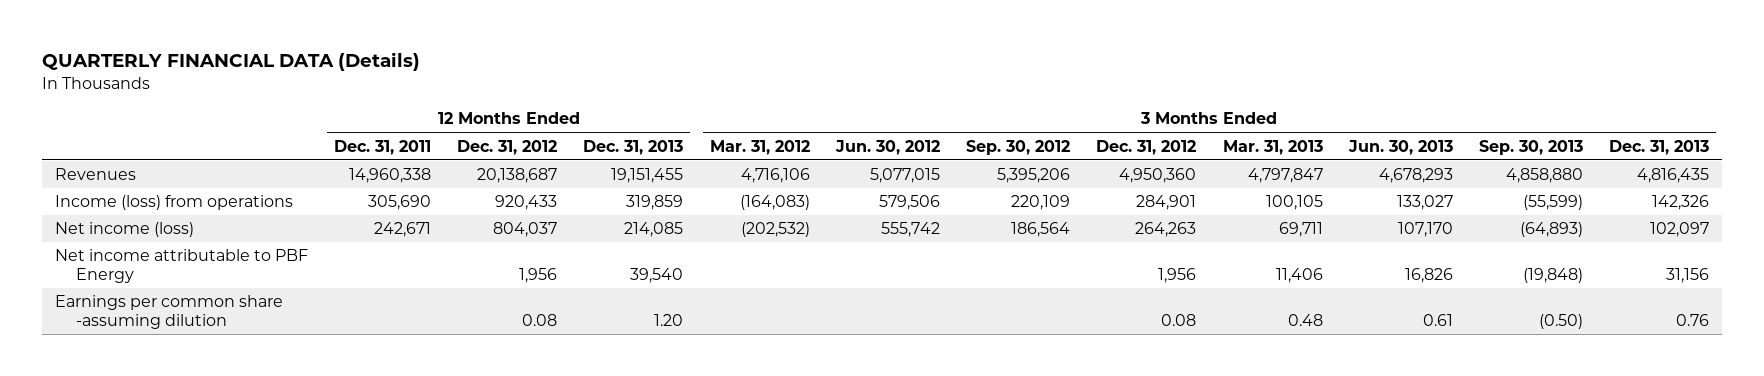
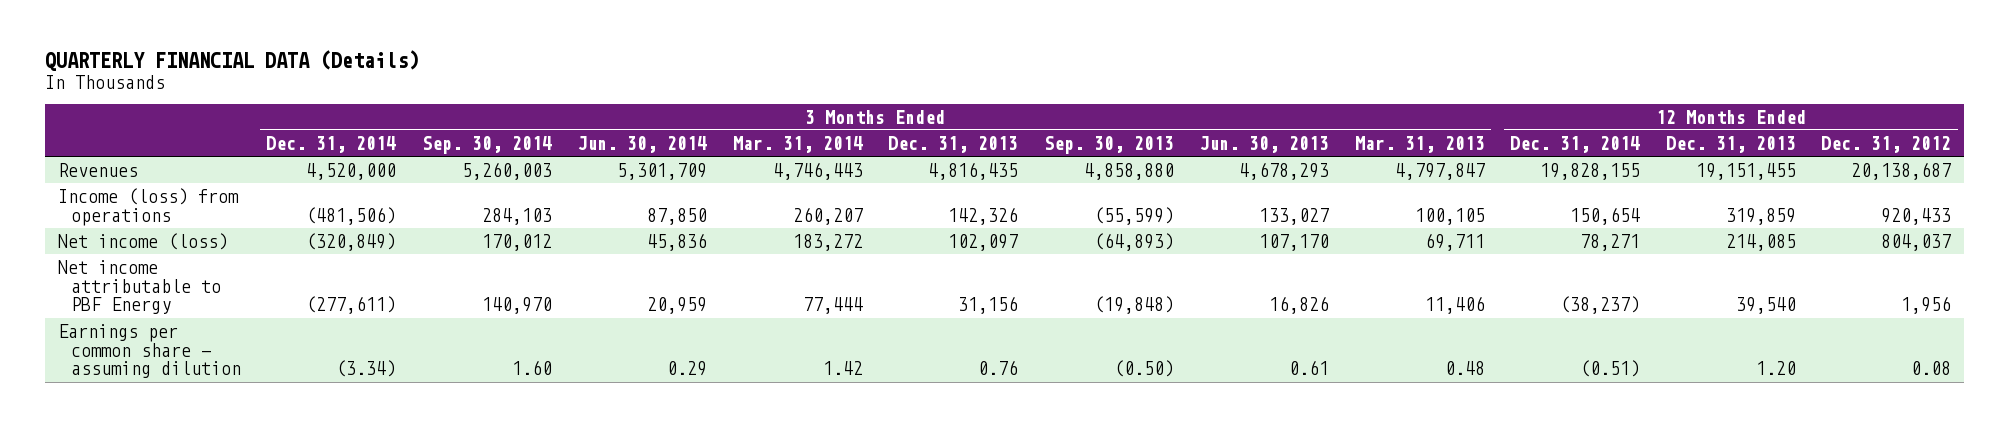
[334,139,432,155] Dec. 31, 2011 -> none
[709,139,810,155] Mar. 31, 2012 -> none
[834,139,940,155] Jun. 30, 2012 -> none
[966,139,1071,155] Sep. 30, 2012 -> none
[1096,139,1197,155] Dec. 31, 2012 -> none
none -> [266,135,397,153] Dec. 31, 2014
none -> [421,135,552,154] Sep. 30, 2014
none -> [577,135,708,153] Jun. 30, 2014
none -> [732,135,863,153] Mar. 31, 2014
none -> [1510,135,1641,153] Dec. 31, 2014
[54,295,283,330] Earnings per common share -assuming dilution -> [57,324,241,379] Earnings per common share - assuming dilution

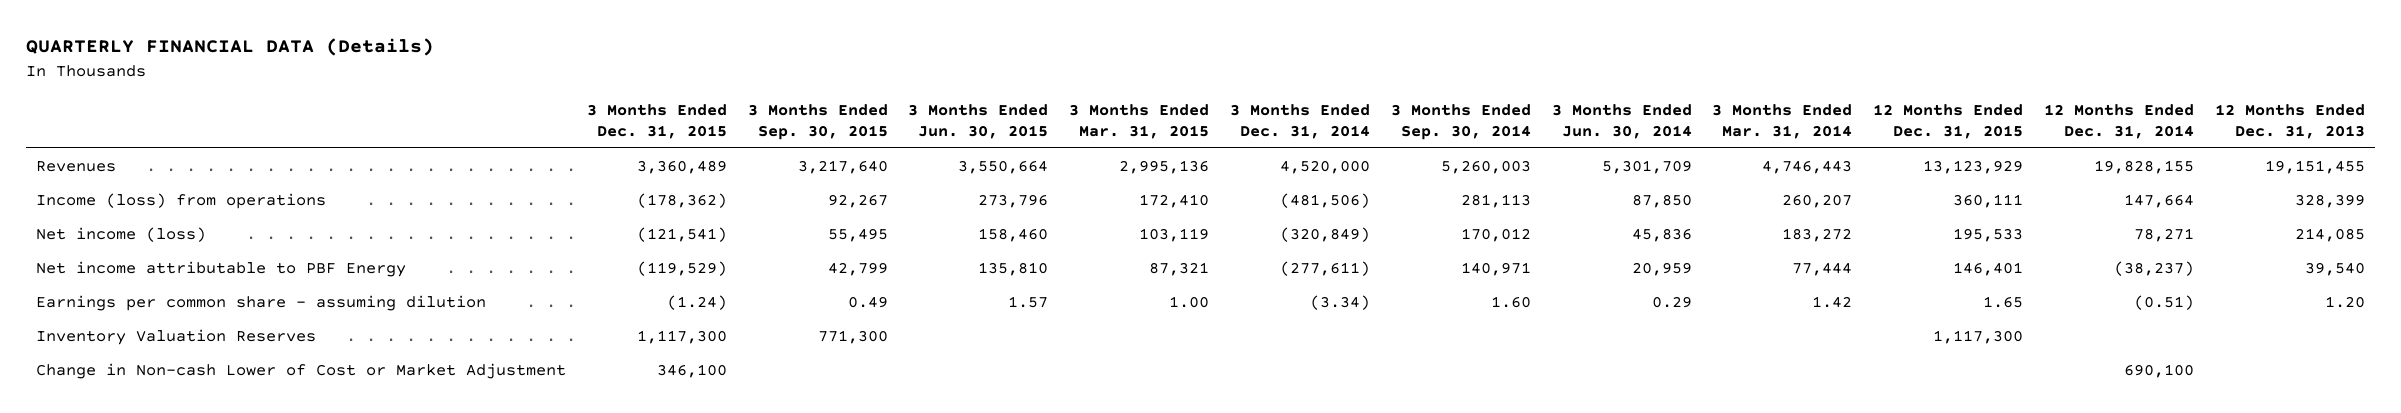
[888,135,1019,153] Dec. 31, 2013 -> none
[1043,135,1174,154] Sep. 30, 2013 -> none
[1199,135,1330,153] Jun. 30, 2013 -> none
[1354,135,1485,153] Mar. 31, 2013 -> none
[1821,135,1952,153] Dec. 31, 2012 -> none
none -> [586,103,727,139] 3 Months Ended Dec. 31, 2015
none -> [747,103,888,140] 3 Months Ended Sep. 30, 2015
none -> [908,103,1049,139] 3 Months Ended Jun. 30, 2015
none -> [1069,103,1210,139] 3 Months Ended Mar. 31, 2015
none -> [1873,103,2024,139] 12 Months Ended Dec. 31, 2015
[481,207,552,225] 284,103 -> [1460,194,1531,209] 281,113
[1570,206,1641,225] 150,654 -> [2123,194,2194,209] 147,664
[1725,207,1796,225] 319,859 -> [2294,194,2365,209] 328,399
[481,297,552,315] 140,970 -> [1460,262,1531,277] 140,971
none -> [36,329,317,346] Inventory Valuation Reserves
none -> [36,363,567,380] Change in Non-cash Lower of Cost or Market Adjustment

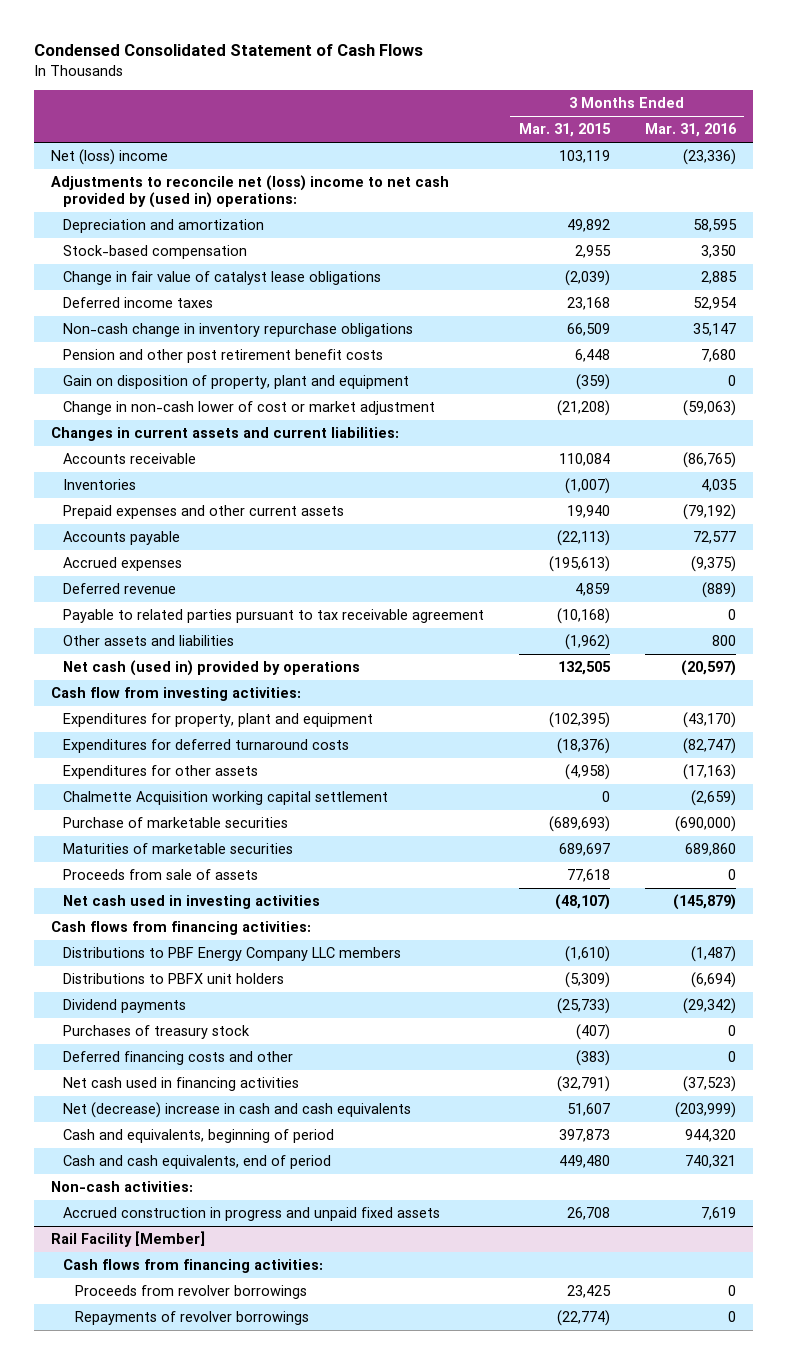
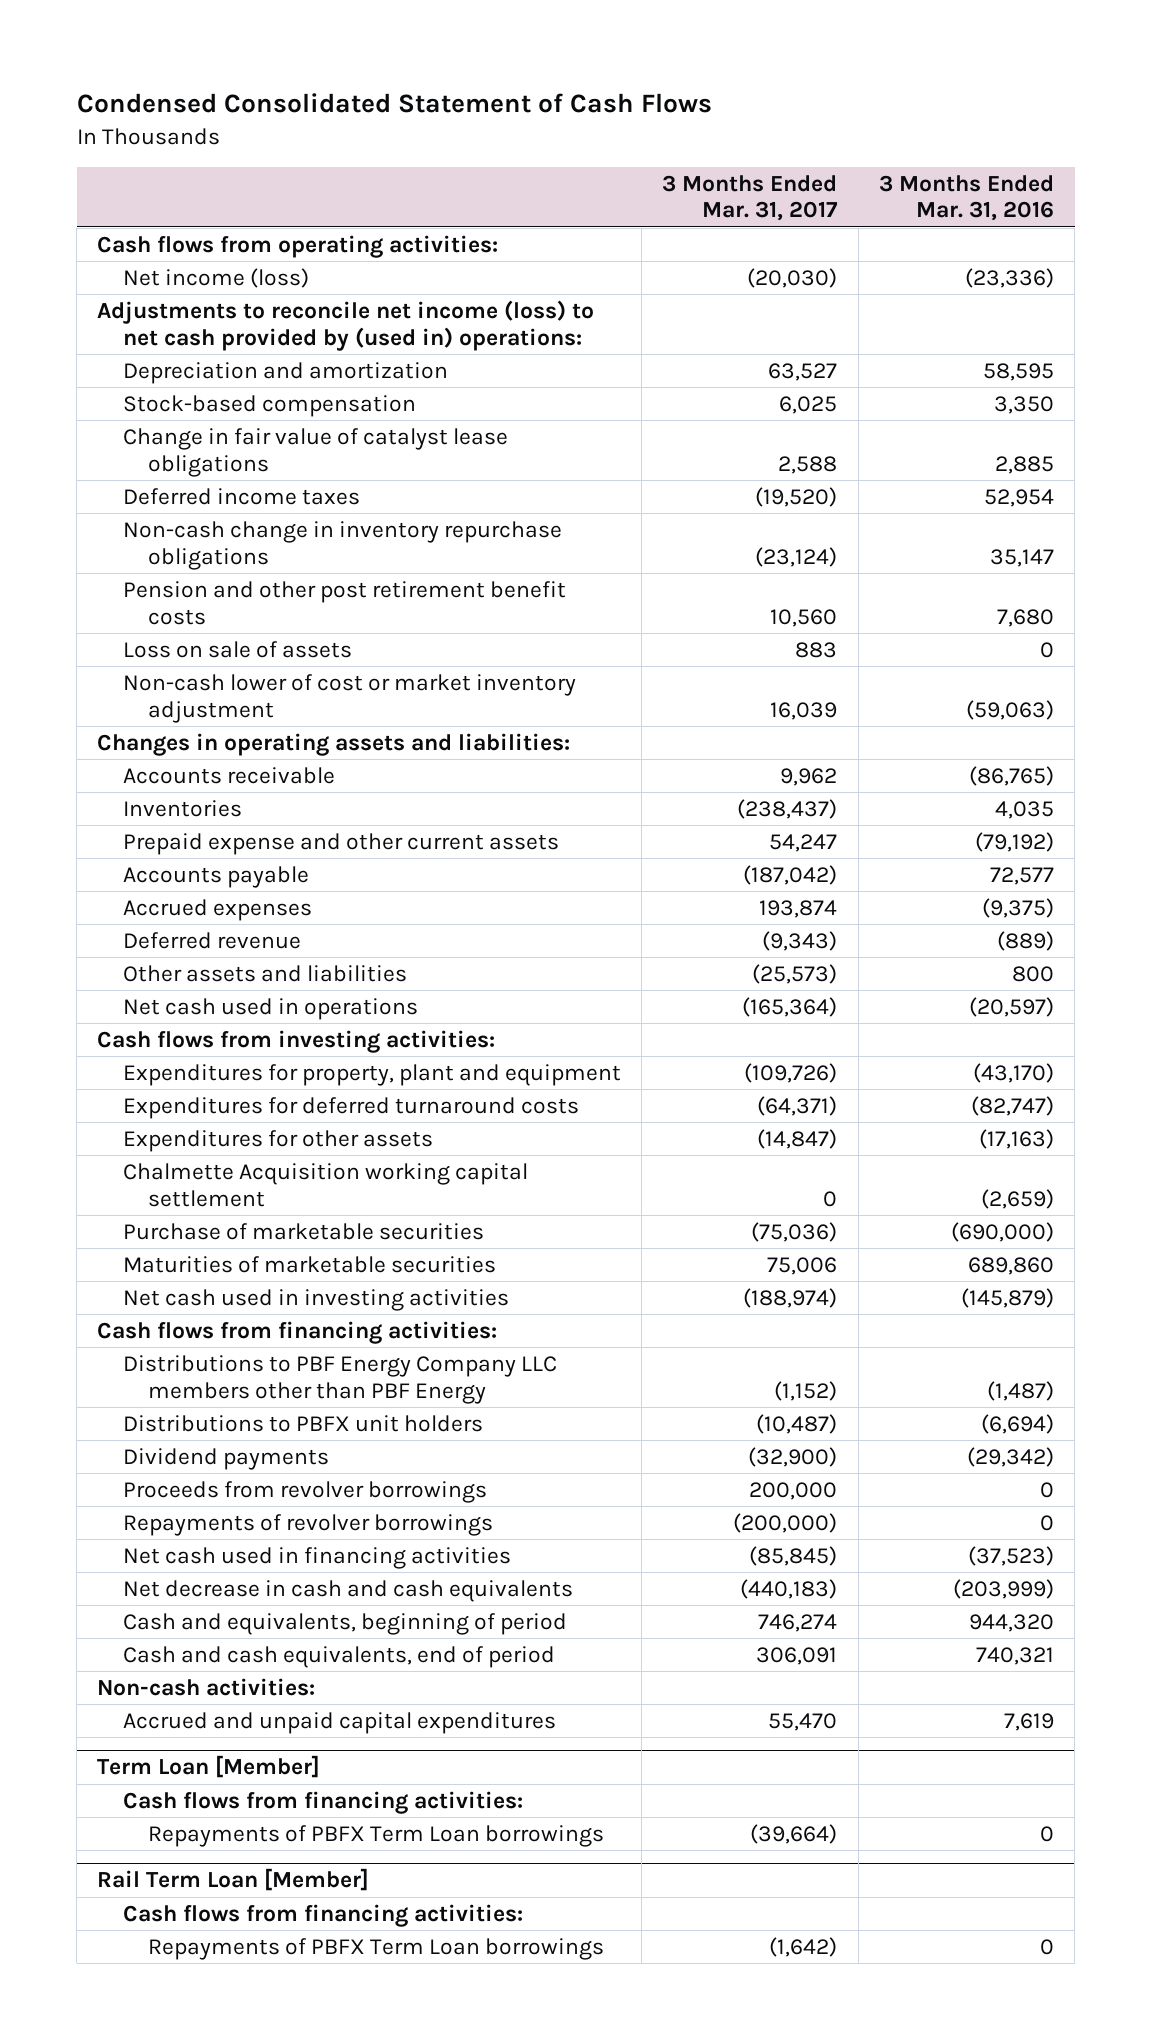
[518,123,611,138] Mar. 31, 2015 -> none
none -> [662,174,839,222] 3 Months Ended Mar. 31, 2017
none -> [97,234,499,258] Cash flows from operating activities:
[51,149,169,166] Net (loss) income -> [122,267,309,288] Net income (loss)
[51,175,450,209] Adjustments to reconcile net (loss) income to net cash provided by (used in) operations: -> [97,299,595,351] Adjustments to reconcile net income (loss) to net cash provided by (used in) operations:
[63,375,410,390] Gain on disposition of property, plant and equipment -> [122,640,352,658] Loss on sale of assets
[63,401,436,416] Change in non-cash lower of cost or market adjustment -> [122,673,576,723] Non-cash lower of cost or market inventory adjustment
[51,427,400,442] Changes in current assets and current liabilities: -> [97,732,571,756] Changes in operating assets and liabilities:
[63,505,345,520] Prepaid expenses and other current assets -> [122,832,559,855] Prepaid expense and other current assets
[63,609,485,624] Payable to related parties pursuant to tax receivable agreement -> none
[63,660,361,677] Net cash (used in) provided by operations -> [122,997,418,1020] Net cash used in operations
[51,687,302,702] Cash flow from investing activities: -> [97,1029,496,1053] Cash flows from investing activities:
[63,869,259,881] Proceeds from sale of assets -> none
[63,947,402,962] Distributions to PBF Energy Company LLC members -> [122,1354,557,1404] Distributions to PBF Energy Company LLC members other than PBF Energy
[63,1025,251,1040] Purchases of treasury stock -> none
[63,1051,294,1066] Deferred financing costs and other -> none
none -> [122,1480,487,1503] Proceeds from revolver borrowings
none -> [122,1513,493,1536] Repayments of revolver borrowings
[63,1102,412,1119] Net (decrease) increase in cash and cash equivalents -> [122,1579,573,1602] Net decrease in cash and cash equivalents
[51,1231,206,1248] Rail Facility [Member] -> none
[63,1207,441,1222] Accrued construction in progress and unpaid fixed assets -> [122,1711,556,1734] Accrued and unpaid capital expenditures
none -> [97,1755,321,1779] Term Loan [Member]
[75,1285,308,1300] Proceeds from revolver borrowings -> none
[75,1311,310,1326] Repayments of revolver borrowings -> none
none -> [148,1824,605,1847] Repayments of PBFX Term Loan borrowings
none -> [97,1868,370,1892] Rail Term Loan [Member]
none -> [122,1903,523,1927] Cash flows from financing activities:
none -> [148,1937,605,1960] Repayments of PBFX Term Loan borrowings

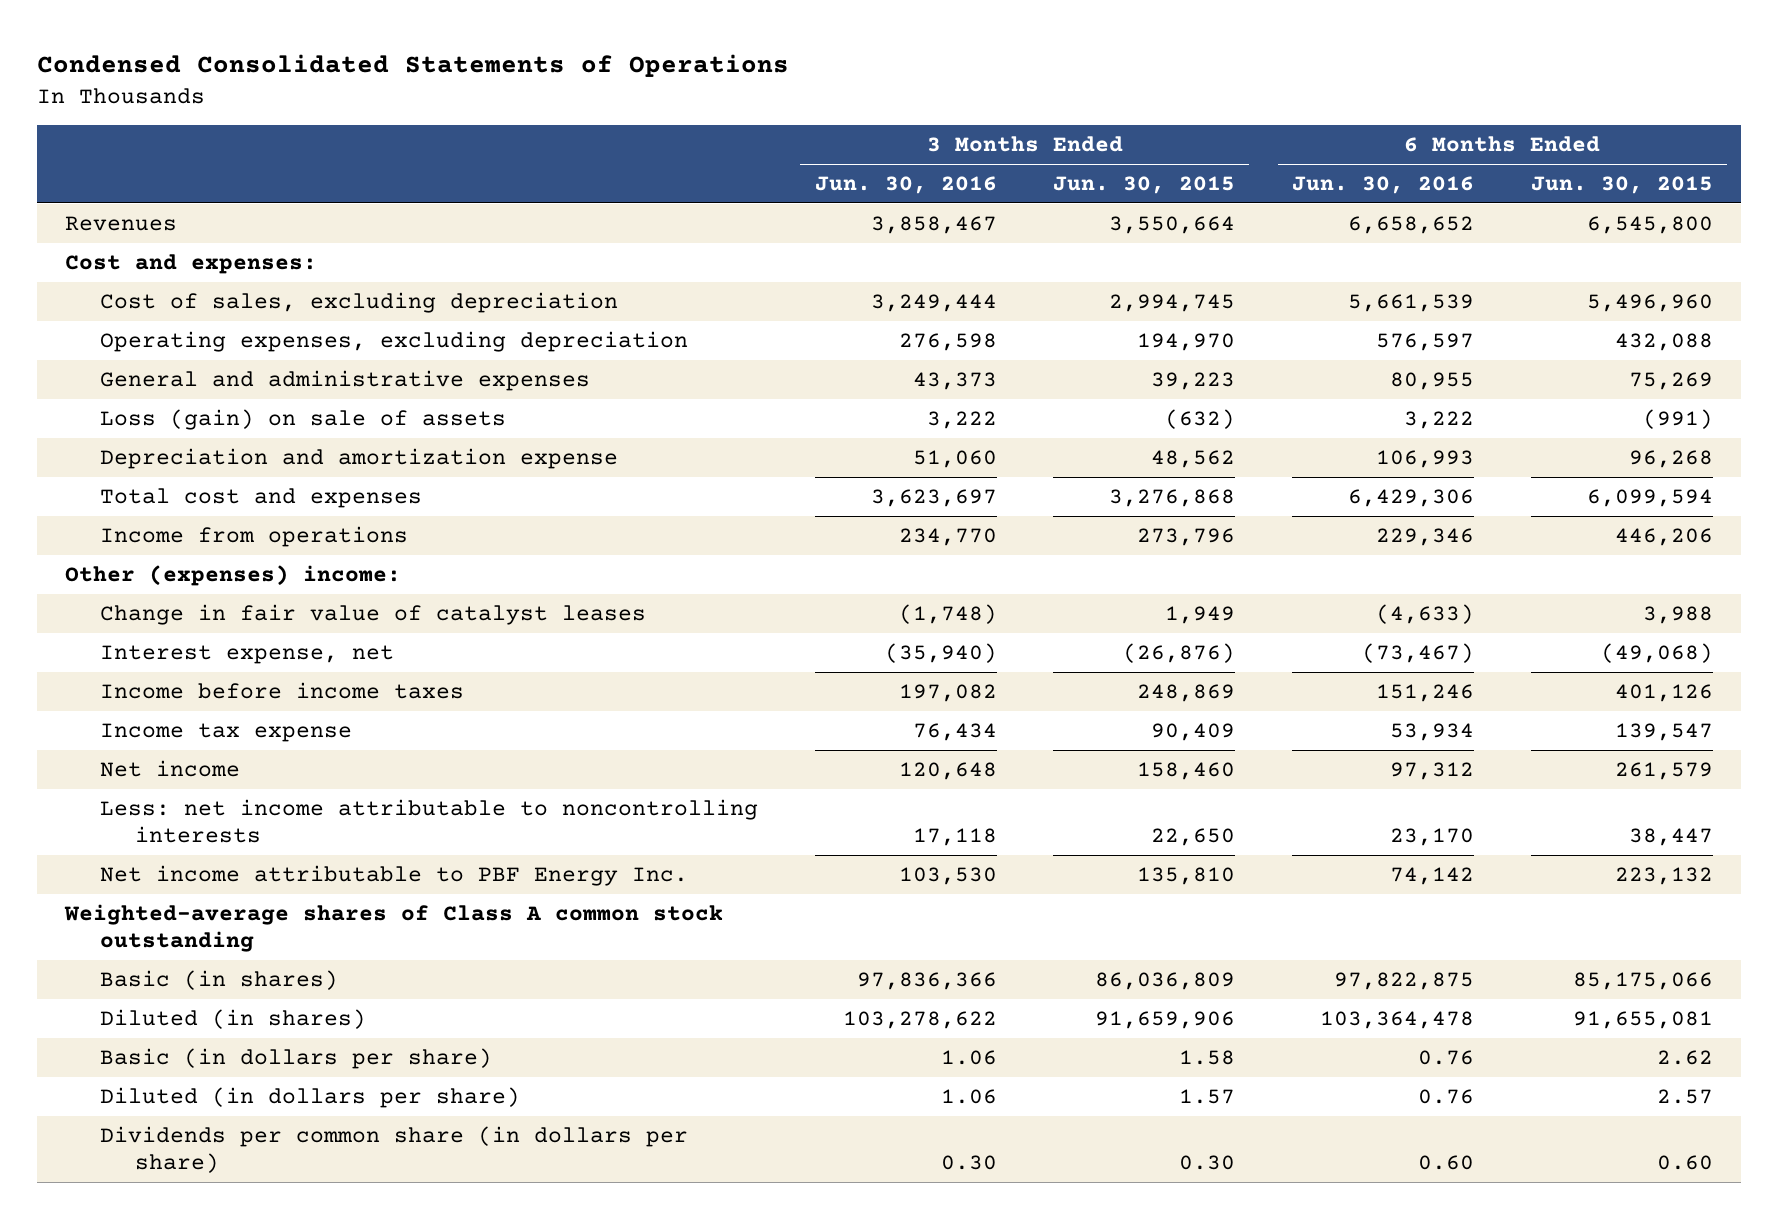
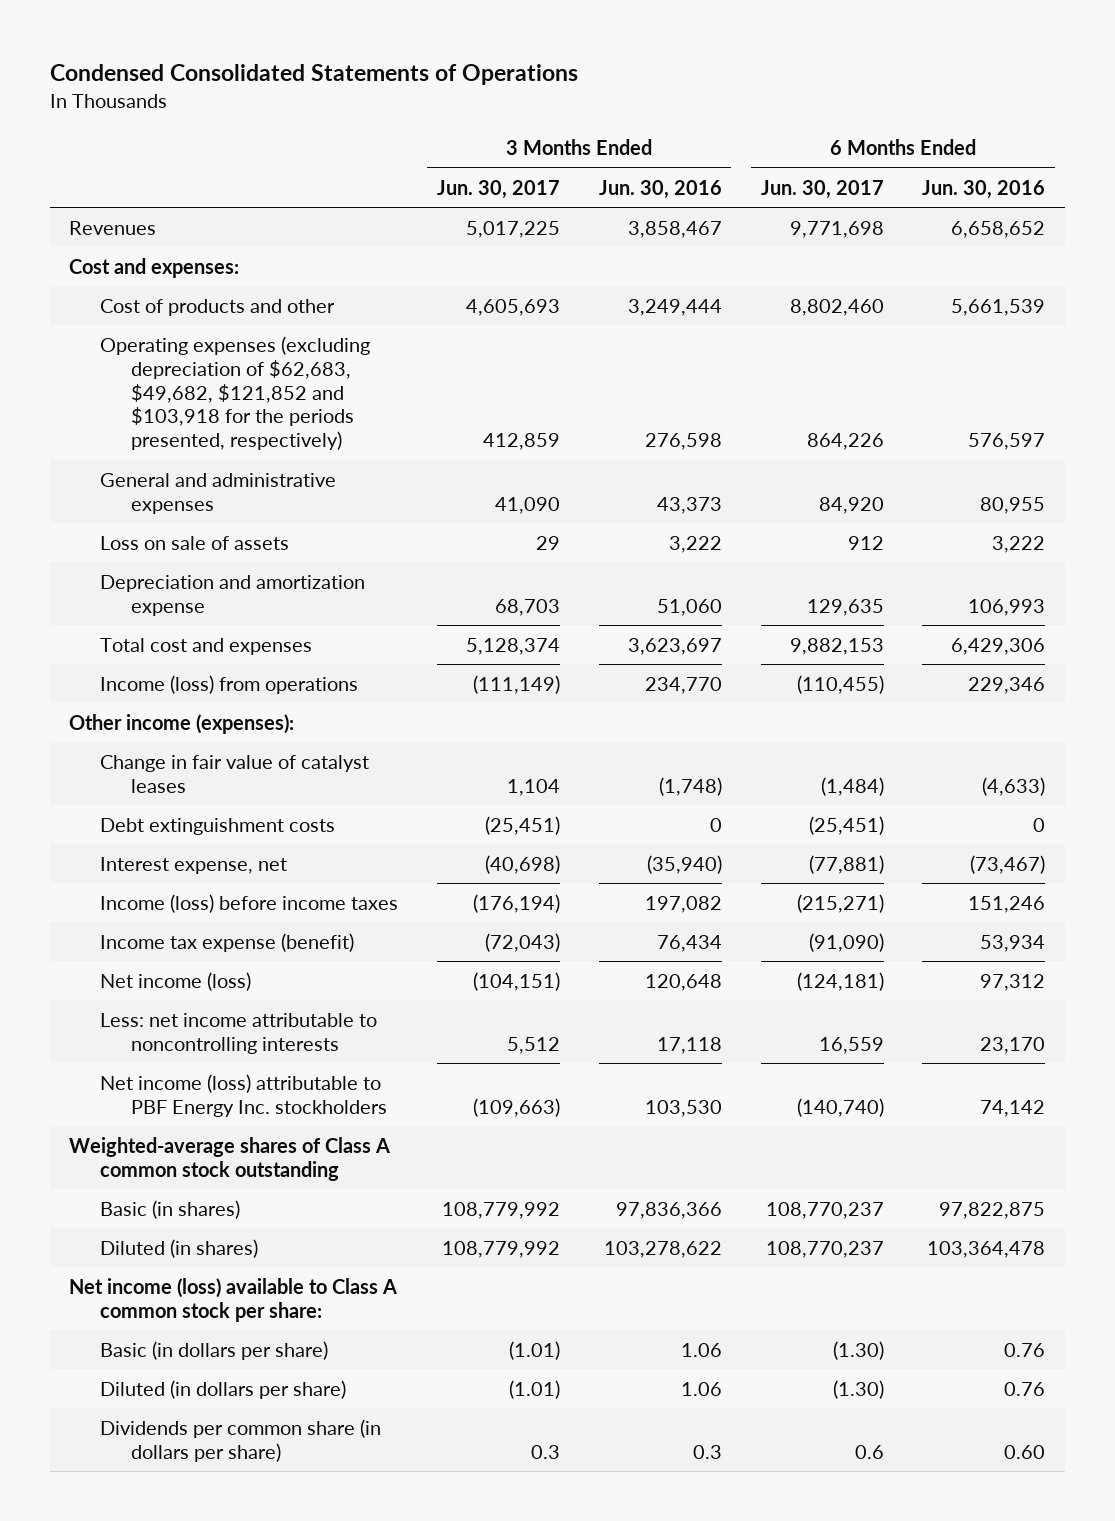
[1053,175,1236,194] Jun. 30, 2015 -> none
[1530,175,1713,194] Jun. 30, 2015 -> none
none -> [436,179,560,199] Jun. 30, 2017
none -> [760,179,884,199] Jun. 30, 2017
[99,291,618,313] Cost of sales, excluding depreciation -> [100,298,336,316] Cost of products and other
[99,330,688,352] Operating expenses, excluding depreciation -> [100,335,371,451] Operating expenses (excluding depreciation of $62,683, $49,682, $121,852 and $103,918 for the periods presented, respectively)
[99,408,506,430] Loss (gain) on sale of assets -> [100,535,290,550] Loss on sale of assets
[99,525,408,547] Income from operations -> [100,674,359,694] Income (loss) from operations
[64,564,401,586] Other (expenses) income: -> [69,713,295,734] Other income (expenses):
none -> [100,817,336,835] Debt extinguishment costs
[99,681,464,699] Income before income taxes -> [100,893,399,913] Income (loss) before income taxes
[99,722,352,742] Income tax expense -> [100,932,355,952] Income tax expense (benefit)
[99,759,240,777] Net income -> [100,971,252,991] Net income (loss)
[99,864,688,886] Net income attributable to PBF Energy Inc. -> [100,1073,387,1117] Net income (loss) attributable to PBF Energy Inc. stockholders
none -> [69,1277,398,1322] Net income (loss) available to Class A common stock per share:
[940,1154,997,1170] 0.30 -> [692,1444,722,1459] 0.3

